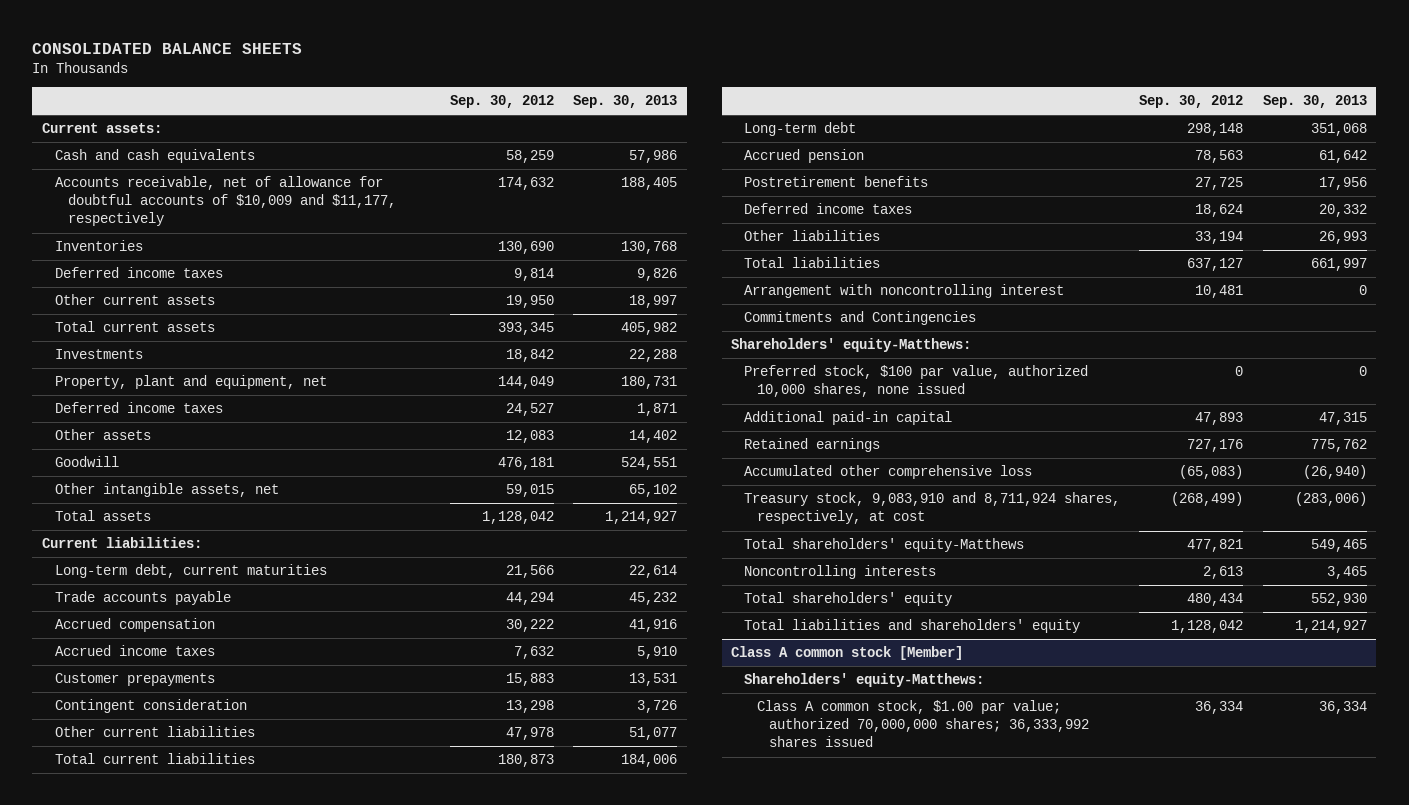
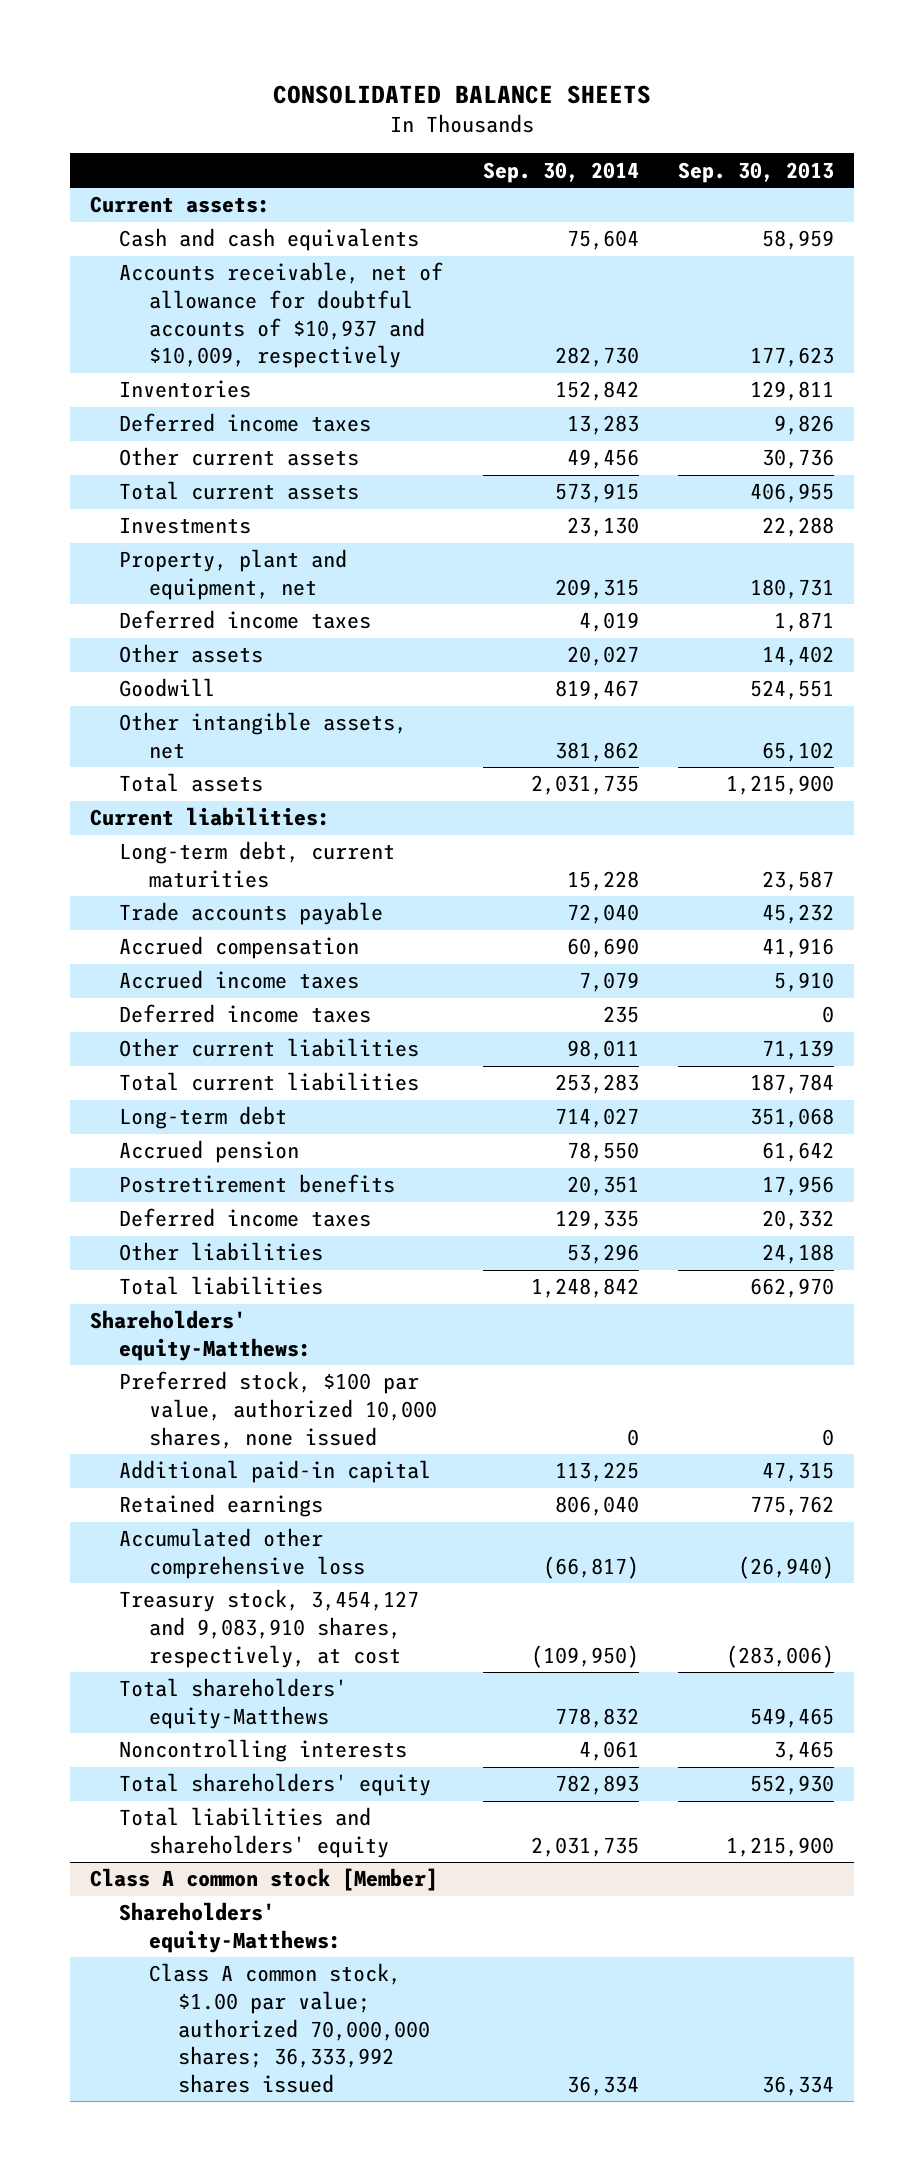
[450,95,555,109] Sep. 30, 2012 -> none
none -> [482,161,639,183] Sep. 30, 2014
[629,150,678,164] 57,986 -> [762,230,835,251] 58,959
[54,176,396,227] Accounts receivable, net of allowance for doubtful accounts of $10,009 and $11,177, respectively -> [119,262,444,369] Accounts receivable, net of allowance for doubtful accounts of $10,937 and $10,009, respectively
[621,177,678,191] 188,405 -> [750,347,835,368] 177,623
[621,241,678,255] 130,768 -> [750,381,835,402] 129,811
[629,295,678,309] 18,997 -> [762,449,835,470] 30,736
[621,322,678,336] 405,982 -> [750,483,835,504] 406,955
[605,511,678,525] 1,214,927 -> [726,775,835,796] 1,215,900
[629,565,678,579] 22,614 -> [762,870,835,891] 23,587
[54,673,215,687] Customer prepayments -> none
[54,699,247,714] Contingent consideration -> none
none -> [119,1004,372,1024] Deferred income taxes
[629,727,678,741] 51,077 -> [762,1040,835,1061] 71,139
[621,754,678,768] 184,006 -> [750,1074,835,1095] 187,784
[744,284,1065,299] Arrangement with noncontrolling interest -> none
[744,311,977,326] Commitments and Contingencies -> none
[1318,231,1367,245] 26,993 -> [762,1244,835,1265] 24,188
[1310,258,1367,272] 661,997 -> [750,1278,835,1299] 662,970
[744,492,1121,525] Treasury stock, 9,083,910 and 8,711,924 shares, respectively, at cost -> [119,1589,420,1668] Treasury stock, 3,454,127 and 9,083,910 shares, respectively, at cost
[1294,620,1367,634] 1,214,927 -> [726,1836,835,1857] 1,215,900

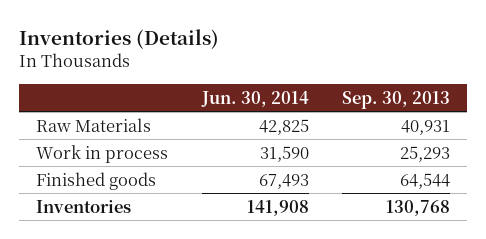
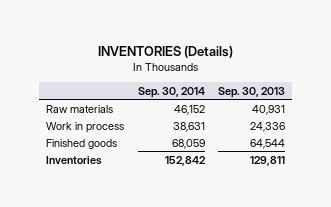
[19,29,220,50] Inventories (Details) -> [97,46,233,59] INVENTORIES (Details)
[200,90,309,107] Jun. 30, 2014 -> none
none -> [137,86,205,98] Sep. 30, 2014
[36,117,152,132] Raw Materials -> [45,104,113,113] Raw materials
[400,145,451,162] 25,293 -> [250,121,286,132] 24,336
[386,199,451,216] 130,768 -> [250,155,286,166] 129,811

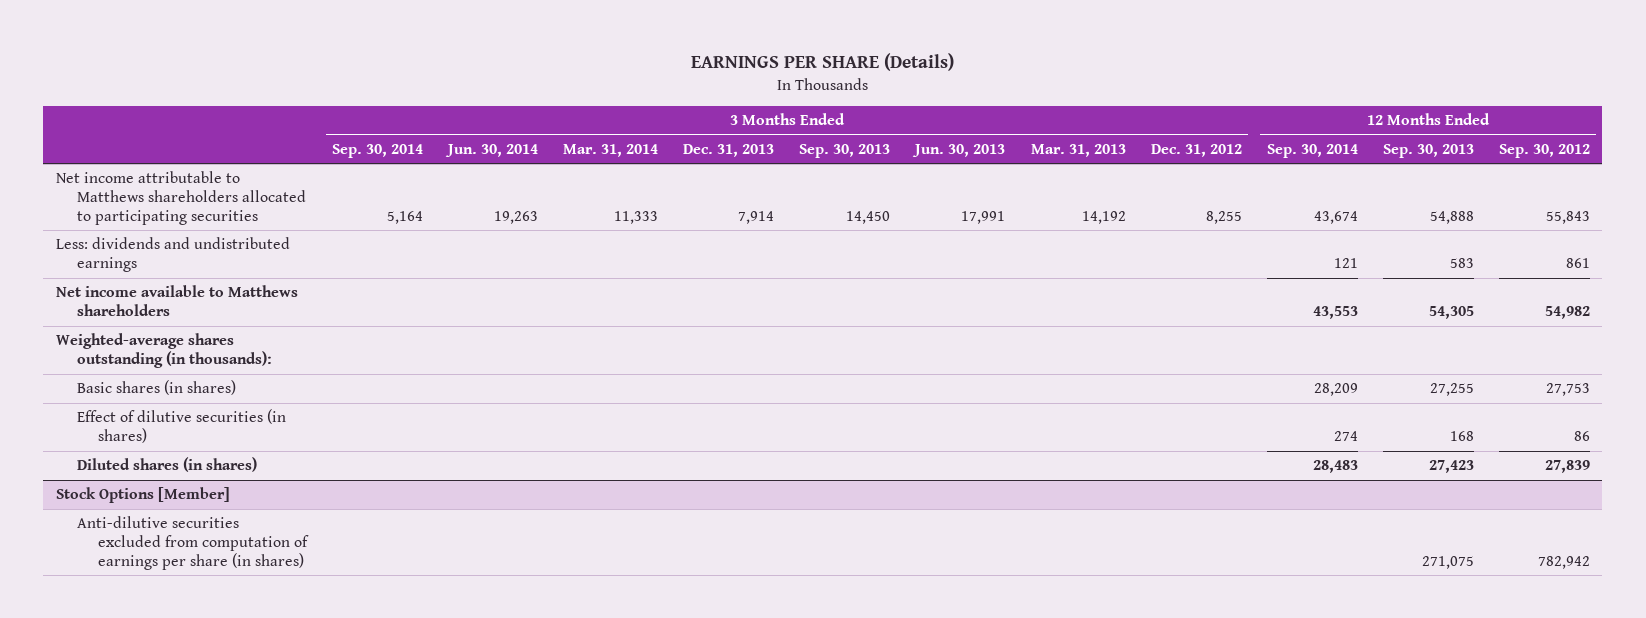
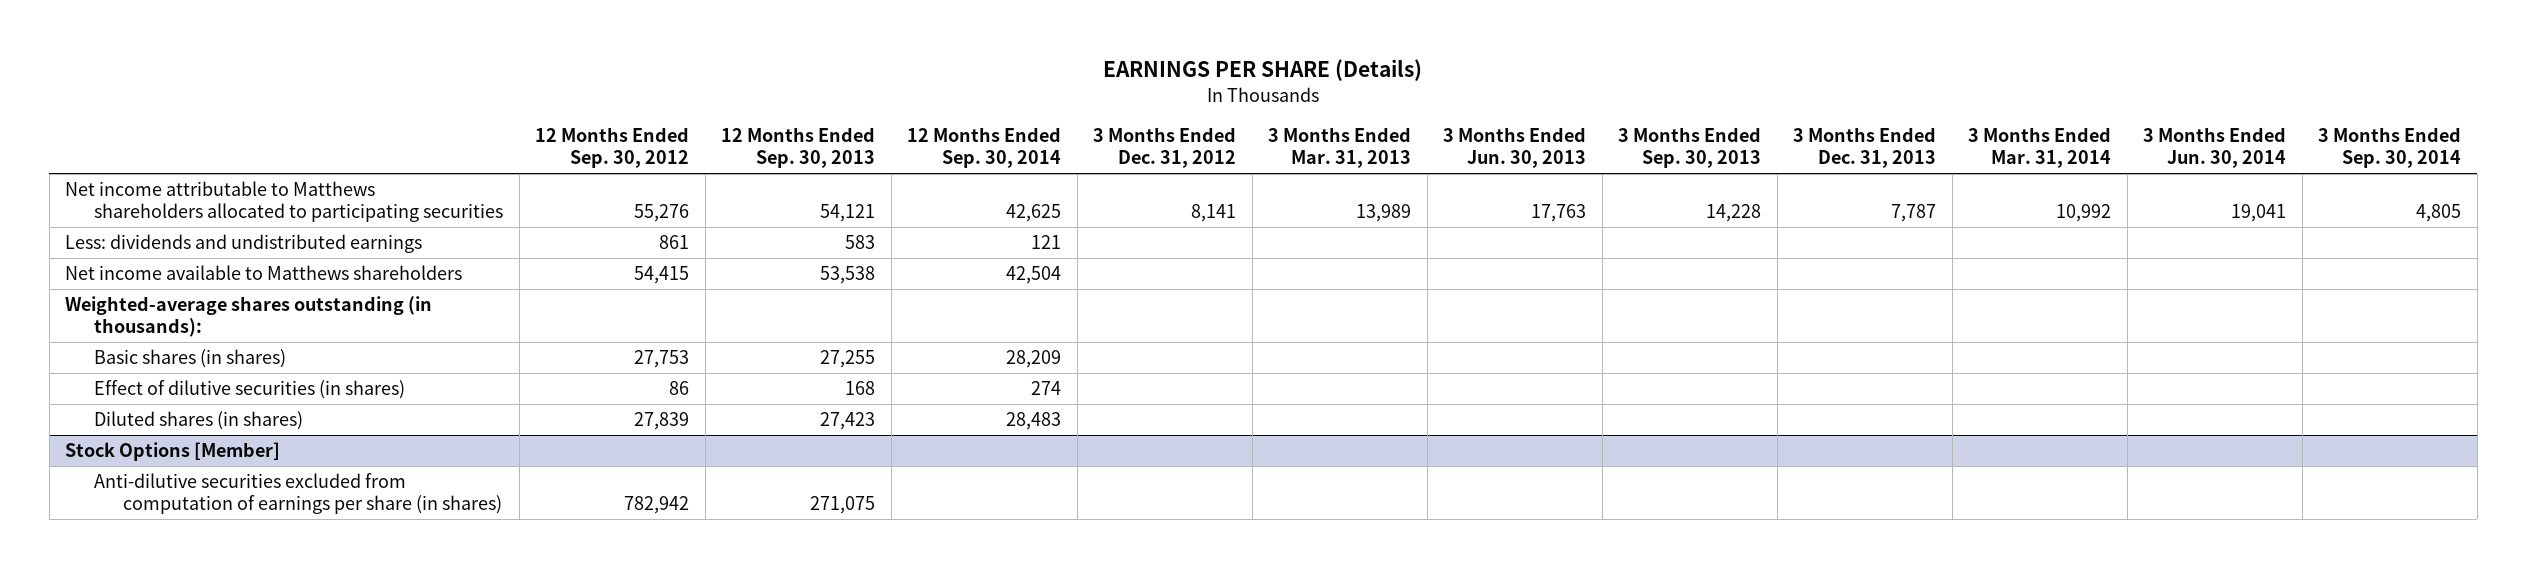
[387,210,424,224] 5,164 -> [2416,204,2462,223] 4,805
[494,210,539,224] 19,263 -> [2231,204,2287,223] 19,041
[614,210,659,224] 11,333 -> [2056,204,2112,223] 10,992
[738,210,775,224] 7,914 -> [1891,204,1937,223] 7,787
[846,210,891,224] 14,450 -> [1706,204,1762,223] 14,228
[961,210,1006,224] 17,991 -> [1531,204,1587,223] 17,763
[1081,210,1126,224] 14,192 -> [1356,204,1412,223] 13,989
[1205,210,1242,224] 8,255 -> [1191,204,1237,223] 8,141
[1313,210,1358,224] 43,674 -> [1006,204,1062,223] 42,625
[1429,210,1474,224] 54,888 -> [820,204,876,223] 54,121
[1545,210,1590,224] 55,843 -> [634,204,690,223] 55,276
[1312,306,1358,320] 43,553 -> [1006,266,1062,285] 42,504
[1428,306,1474,320] 54,305 -> [820,266,876,285] 53,538
[1544,306,1590,320] 54,982 -> [634,266,690,285] 54,415

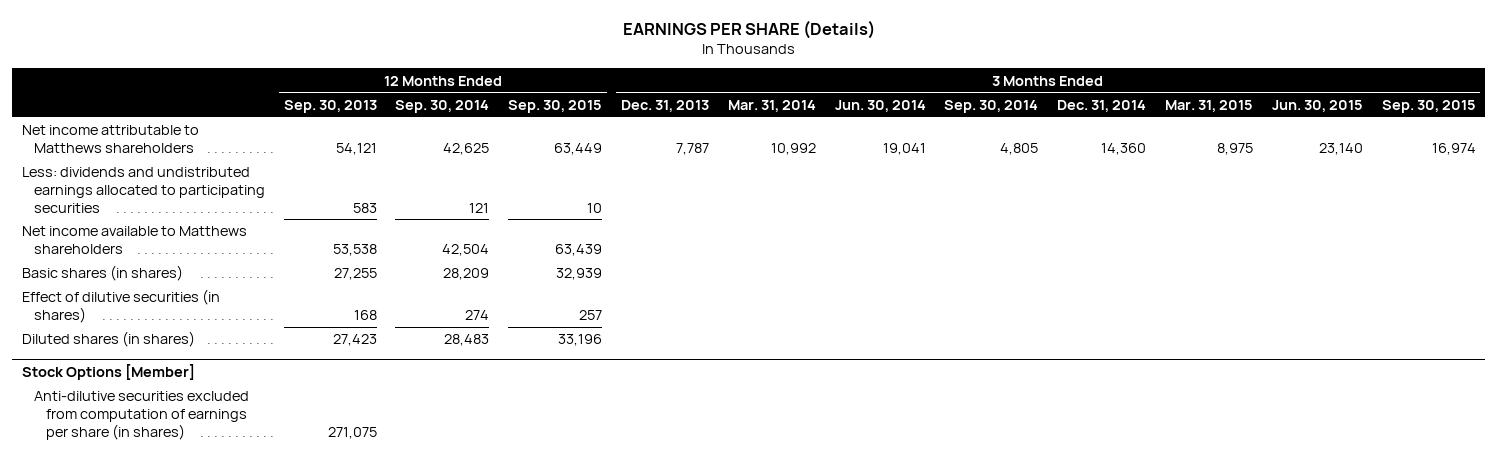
[535,126,690,169] 12 Months Ended Sep. 30, 2012 -> none
[1093,126,1237,169] 3 Months Ended Dec. 31, 2012 -> none
[1268,126,1412,169] 3 Months Ended Mar. 31, 2013 -> none
[1443,126,1587,169] 3 Months Ended Jun. 30, 2013 -> none
[1618,126,1762,169] 3 Months Ended Sep. 30, 2013 -> none
none -> [508,99,603,113] Sep. 30, 2015
none -> [1057,99,1147,112] Dec. 31, 2014
none -> [1165,99,1254,112] Mar. 31, 2015
none -> [1271,99,1363,112] Jun. 30, 2015
none -> [1381,99,1476,113] Sep. 30, 2015
[65,181,504,223] Net income attributable to Matthews shareholders allocated to participating securities -> [21,125,199,153] Net income attributable to Matthews shareholders
[65,234,423,254] Less: dividends and undistributed earnings -> [21,167,265,213] Less: dividends and undistributed earnings allocated to participating securities
[65,296,433,338] Weighted-average shares outstanding (in thousands): -> none

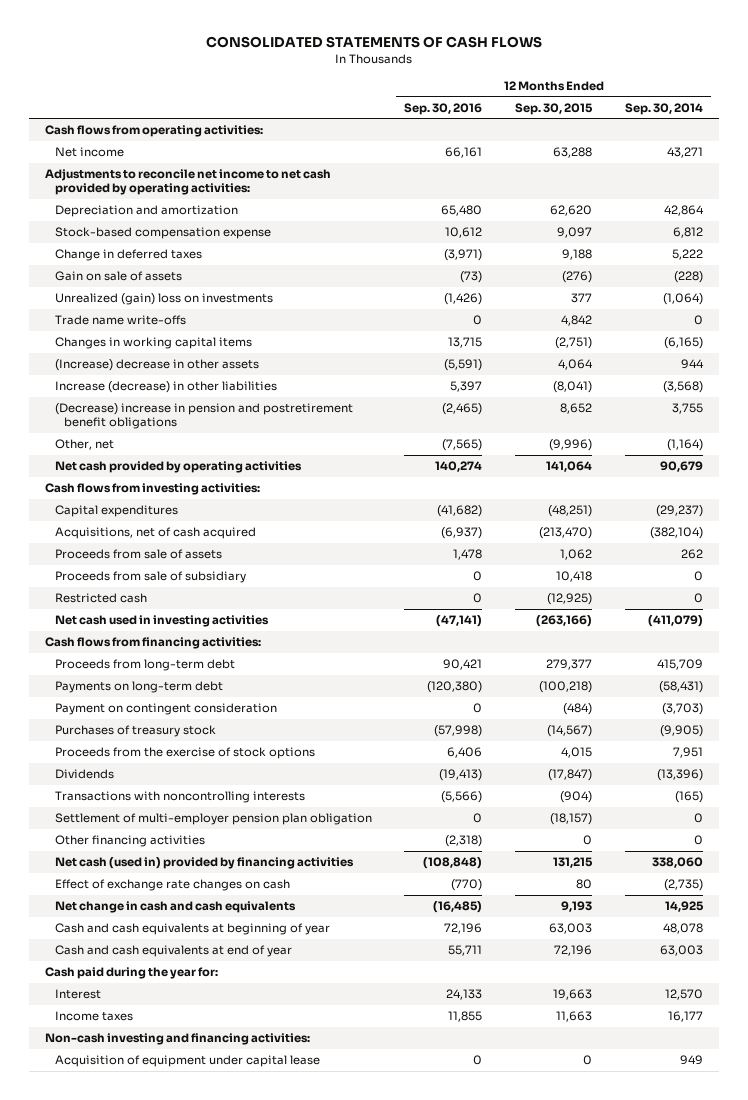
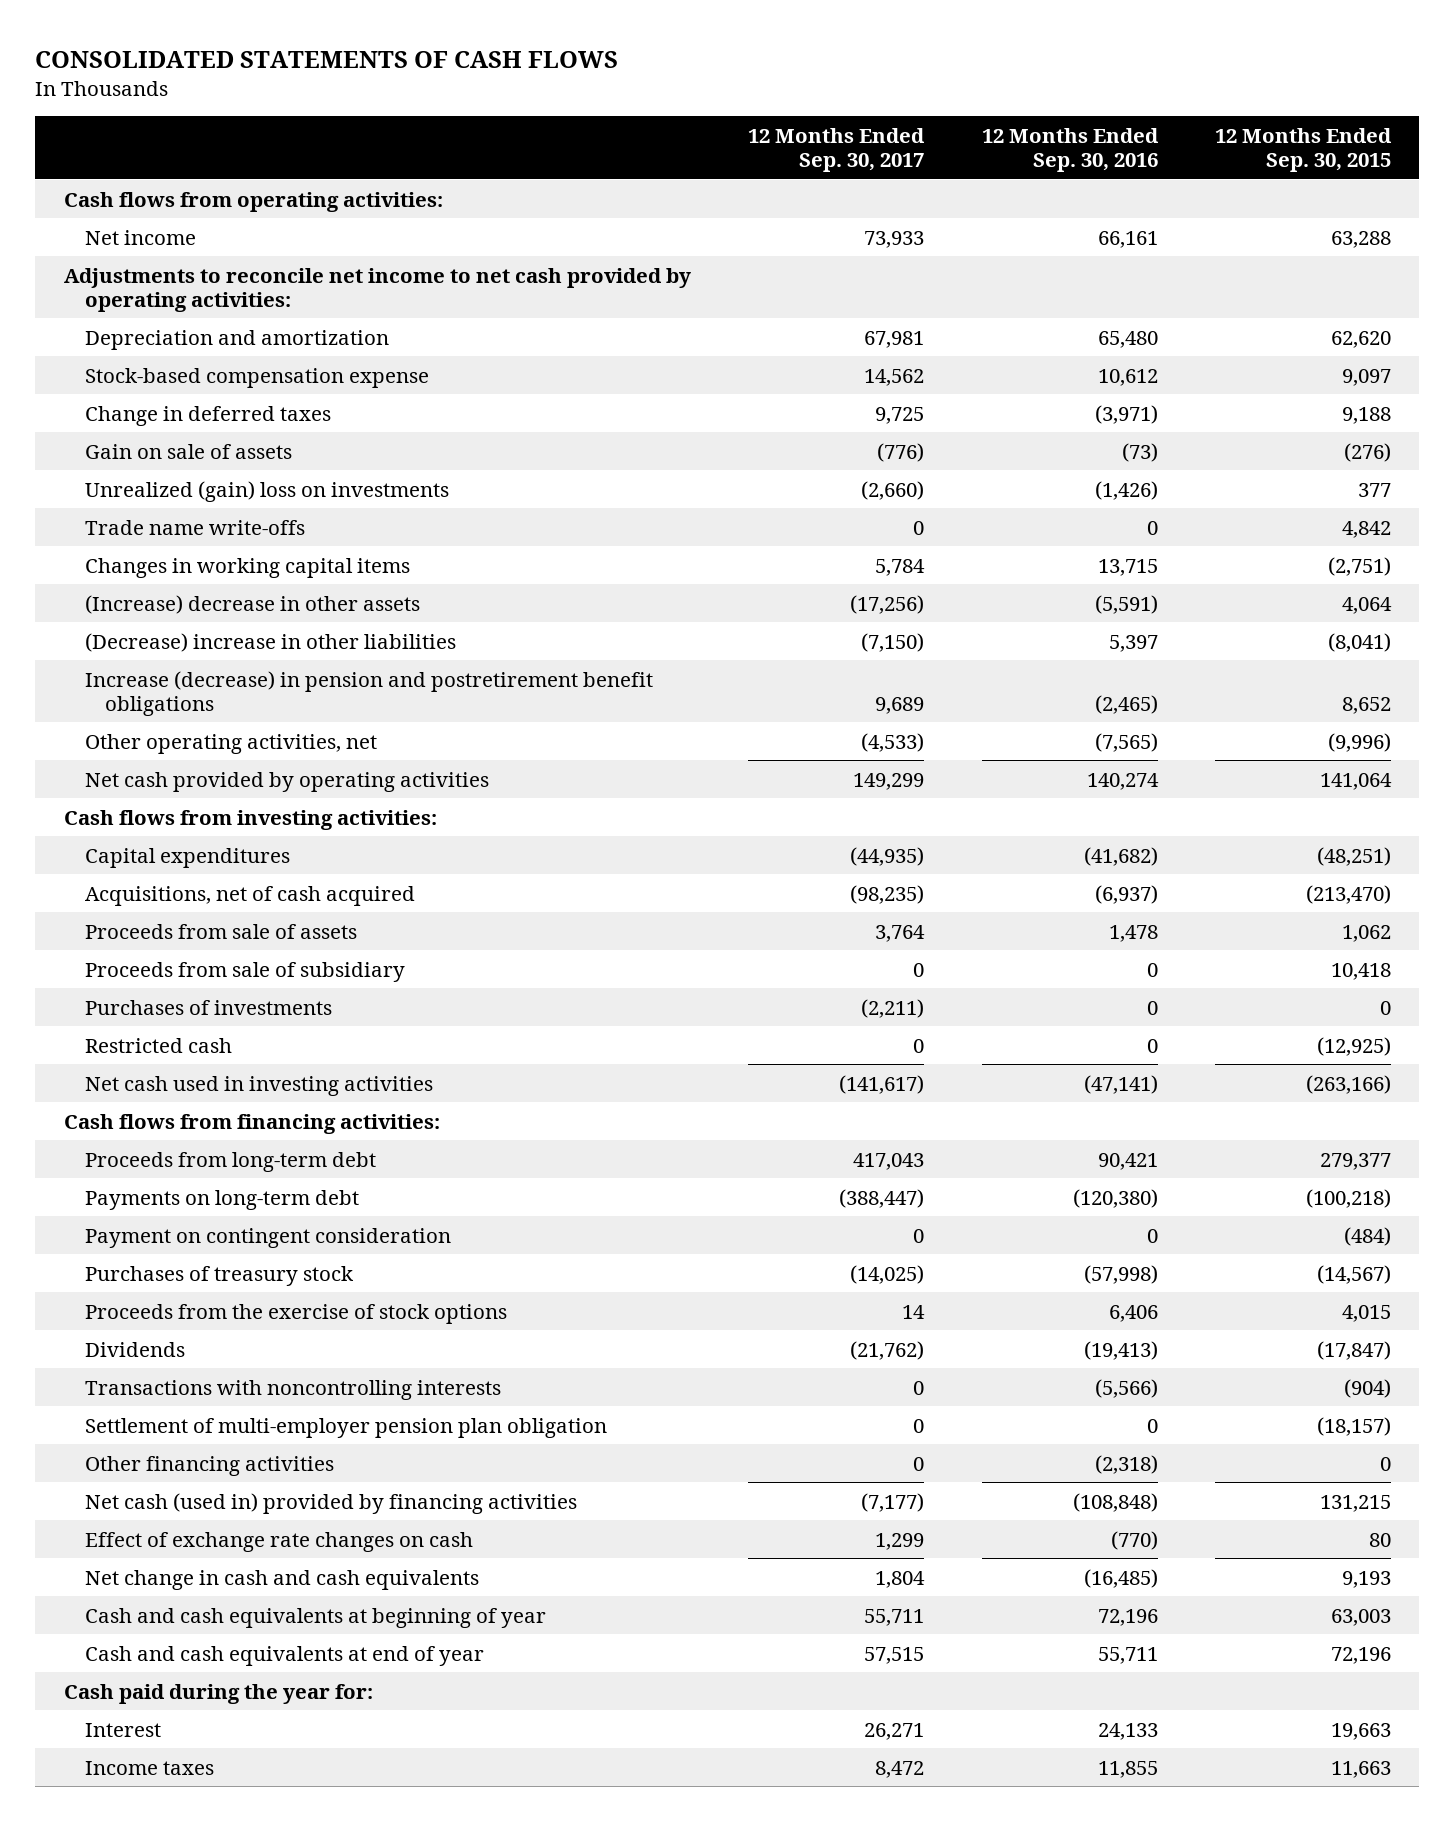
[624,102,703,115] Sep. 30, 2014 -> none
none -> [748,128,926,173] 12 Months Ended Sep. 30, 2017
[54,381,277,394] Increase (decrease) in other liabilities -> [84,632,456,652] (Decrease) increase in other liabilities
[54,403,353,429] (Decrease) increase in pension and postretirement benefit obligations -> [84,670,653,716] Increase (decrease) in pension and postretirement benefit obligations
[54,439,114,451] Other, net -> [84,733,377,754] Other operating activities, net
none -> [84,999,332,1015] Purchases of investments
[45,1033,311,1046] Non-cash investing and financing activities: -> none
[54,1055,320,1068] Acquisition of equipment under capital lease -> none

